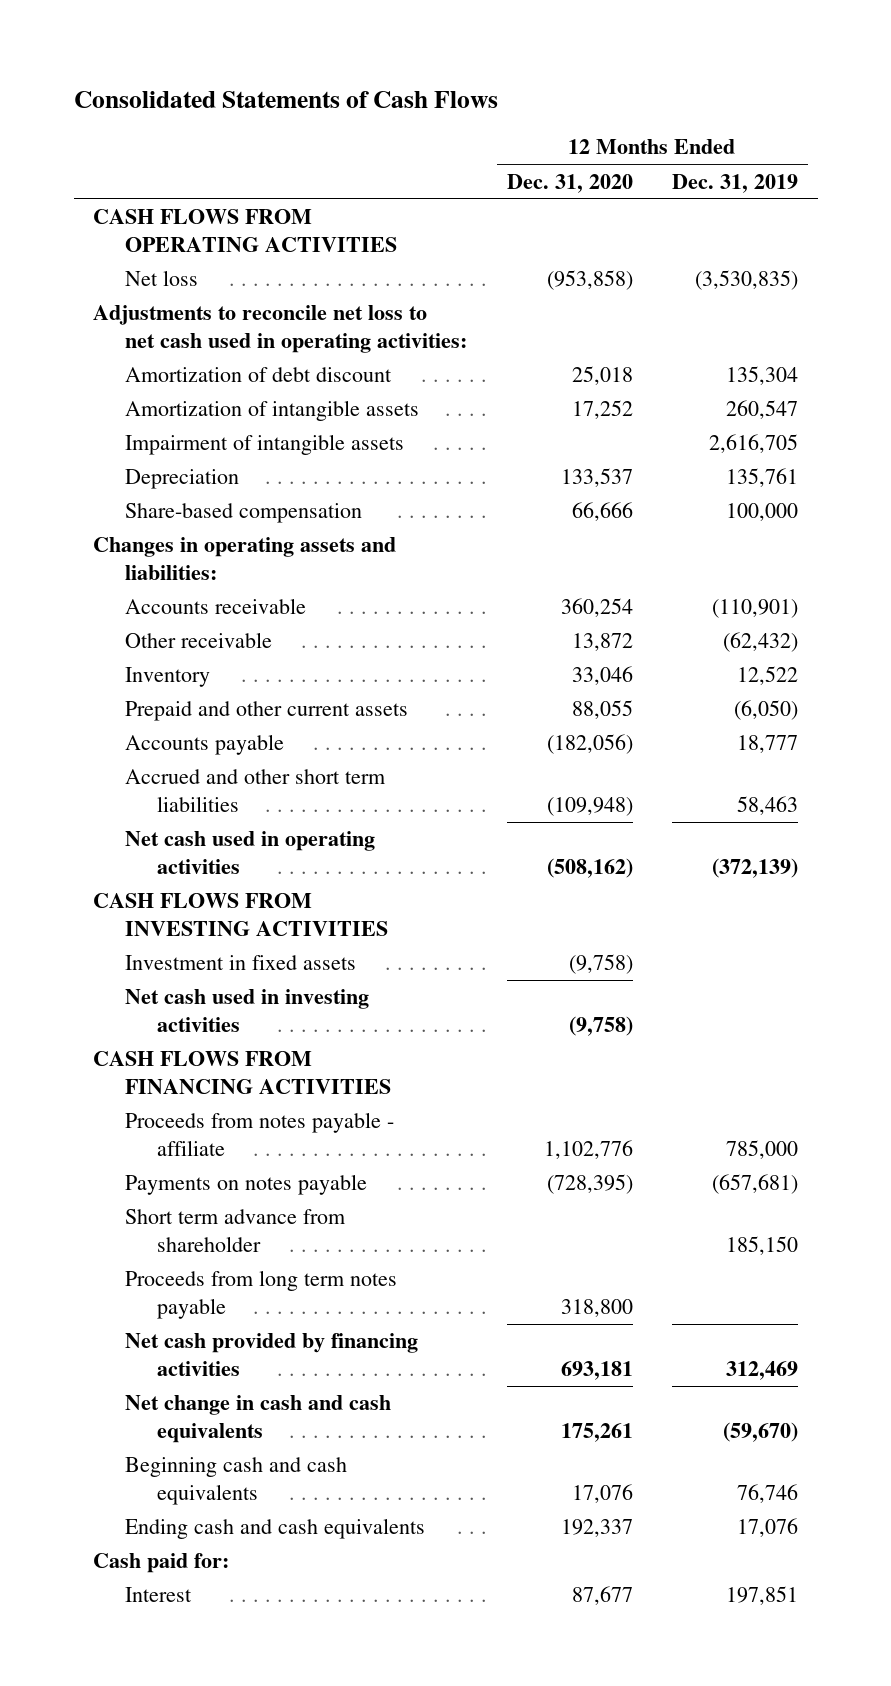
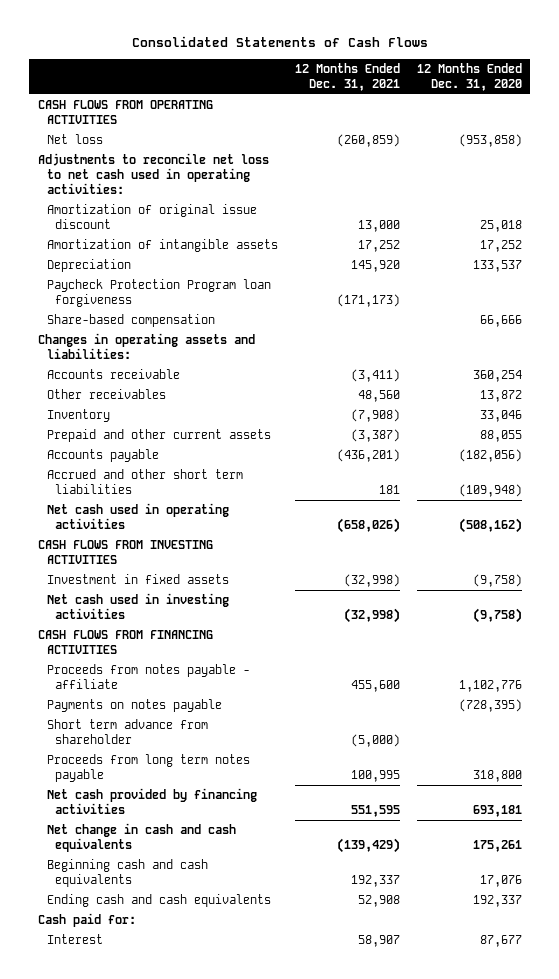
[671,173,798,193] Dec. 31, 2019 -> none
none -> [294,62,400,91] 12 Months Ended Dec. 31, 2021
[125,367,393,383] Amortization of debt discount -> [46,204,257,230] Amortization of original issue discount
[125,434,405,456] Impairment of intangible assets -> none
none -> [46,279,271,308] Paycheck Protection Program loan forgiveness
[125,632,273,649] Other receivable -> [46,389,166,400] Other receivables

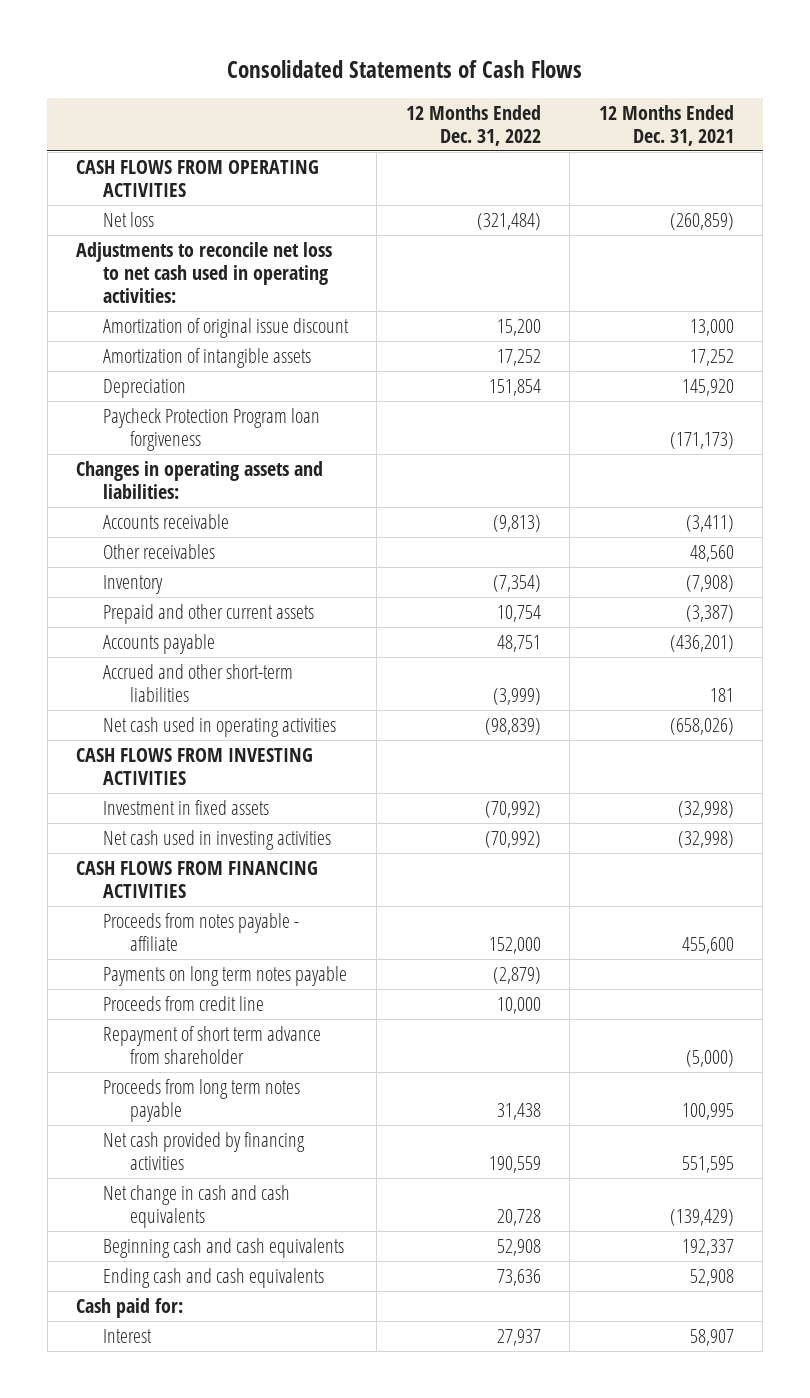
[416,62,522,91] 12 Months Ended Dec. 31, 2020 -> none
none -> [405,104,541,146] 12 Months Ended Dec. 31, 2022
[46,314,215,328] Share-based compensation -> none
[46,469,243,495] Accrued and other short term liabilities -> [102,664,293,702] Accrued and other short-term liabilities
[46,699,222,713] Payments on notes payable -> [102,966,347,987] Payments on long term notes payable
none -> [102,996,264,1012] Proceeds from credit line
[46,719,208,745] Short term advance from shareholder -> [102,1026,321,1064] Repayment of short term advance from shareholder

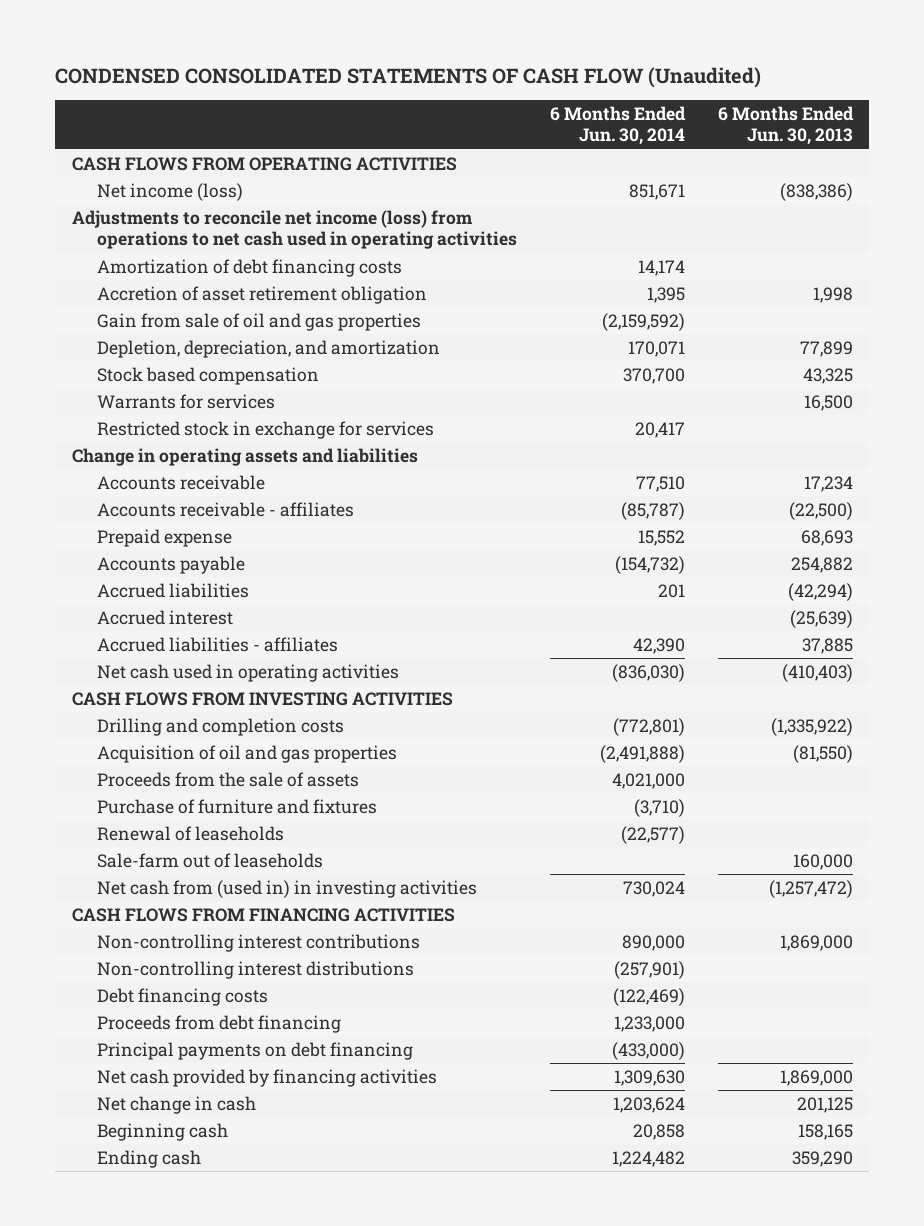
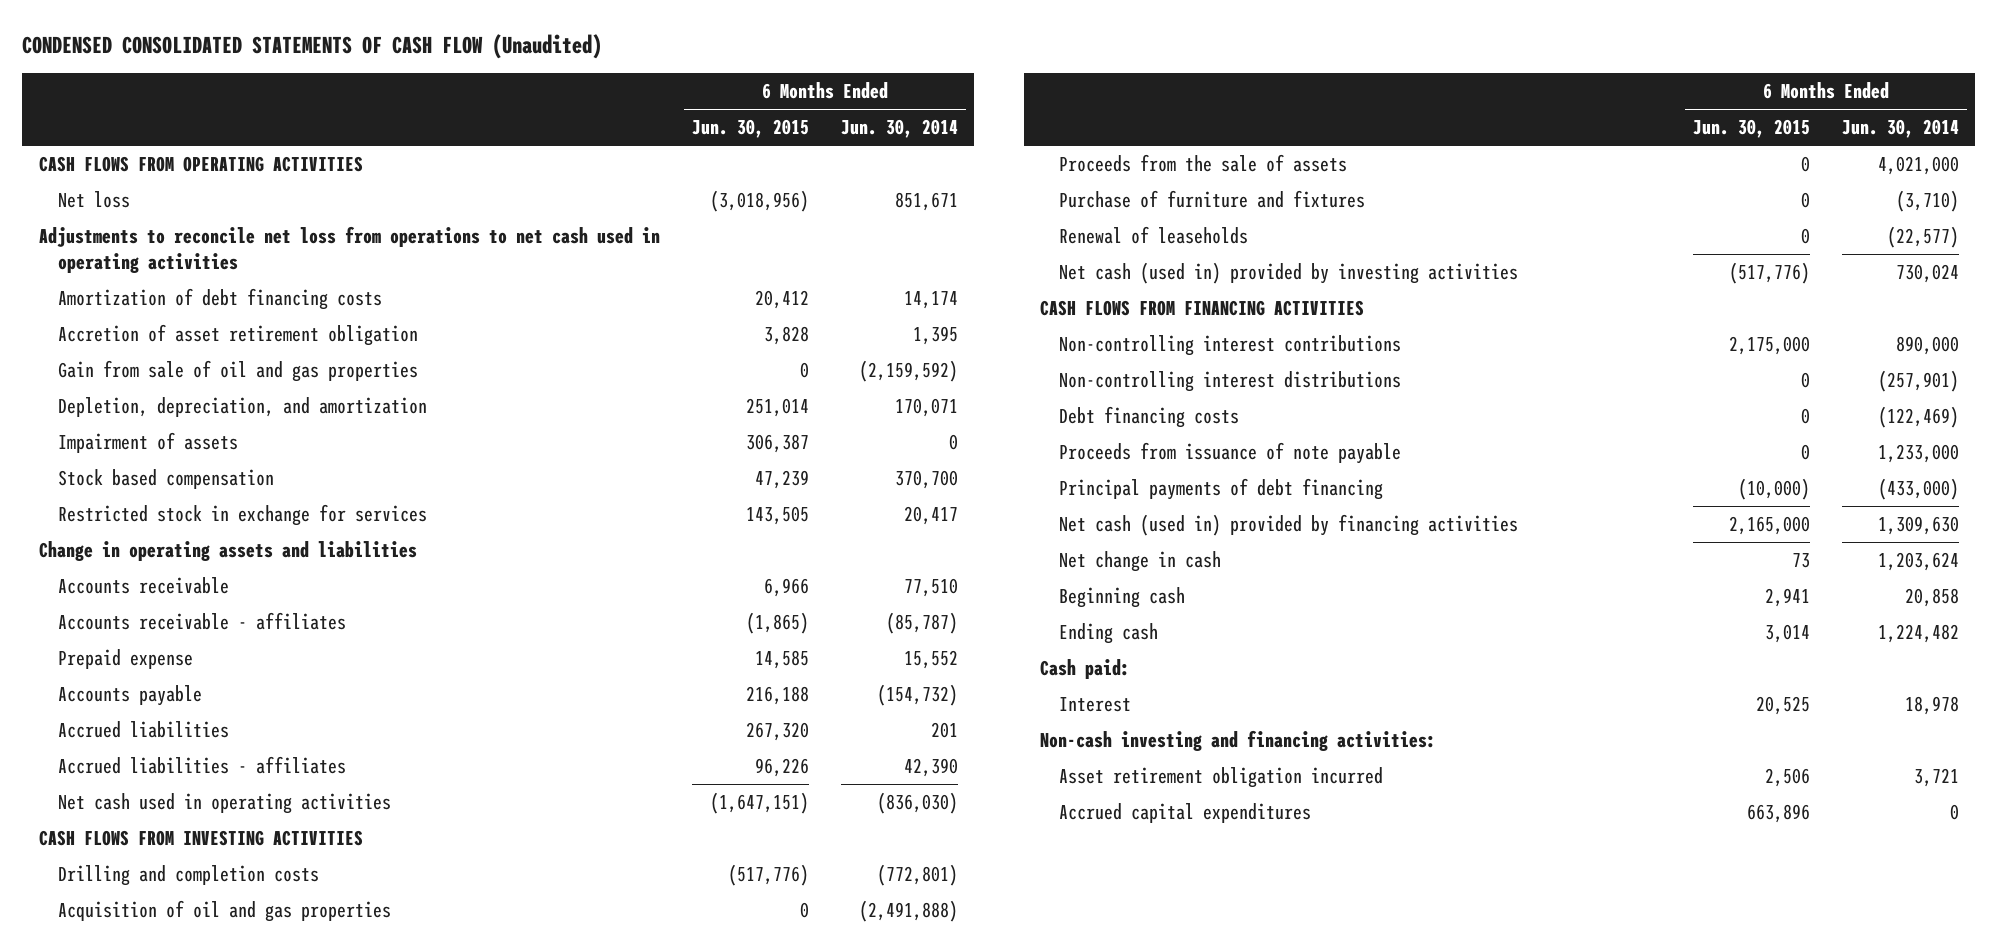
[717,106,854,146] 6 Months Ended Jun. 30, 2013 -> none
none -> [691,119,809,139] Jun. 30, 2015
[97,183,244,202] Net income (loss) -> [57,190,130,208] Net loss
[71,210,518,250] Adjustments to reconcile net income (loss) from operations to net cash used in operating activities -> [38,225,660,273] Adjustments to reconcile net loss from operations to net cash used in operating activities
none -> [57,431,238,453] Impairment of assets
[97,394,276,410] Warrants for services -> none
[97,610,234,626] Accrued interest -> none
[97,853,324,869] Sale-farm out of leaseholds -> none
[97,880,478,899] Net cash from (used in) in investing activities -> [1059,261,1519,284] Net cash (used in) provided by investing activities
[97,1015,342,1034] Proceeds from debt financing -> [1059,441,1402,464] Proceeds from issuance of note payable
[97,1042,414,1061] Principal payments on debt financing -> [1059,477,1384,500] Principal payments of debt financing
[97,1069,438,1088] Net cash provided by financing activities -> [1059,513,1519,536] Net cash (used in) provided by financing activities
none -> [1039,658,1130,679] Cash paid:
none -> [1059,696,1132,712] Interest
none -> [1039,729,1436,751] Non-cash investing and financing activities:
none -> [1059,766,1384,788] Asset retirement obligation incurred
none -> [1059,802,1312,823] Accrued capital expenditures

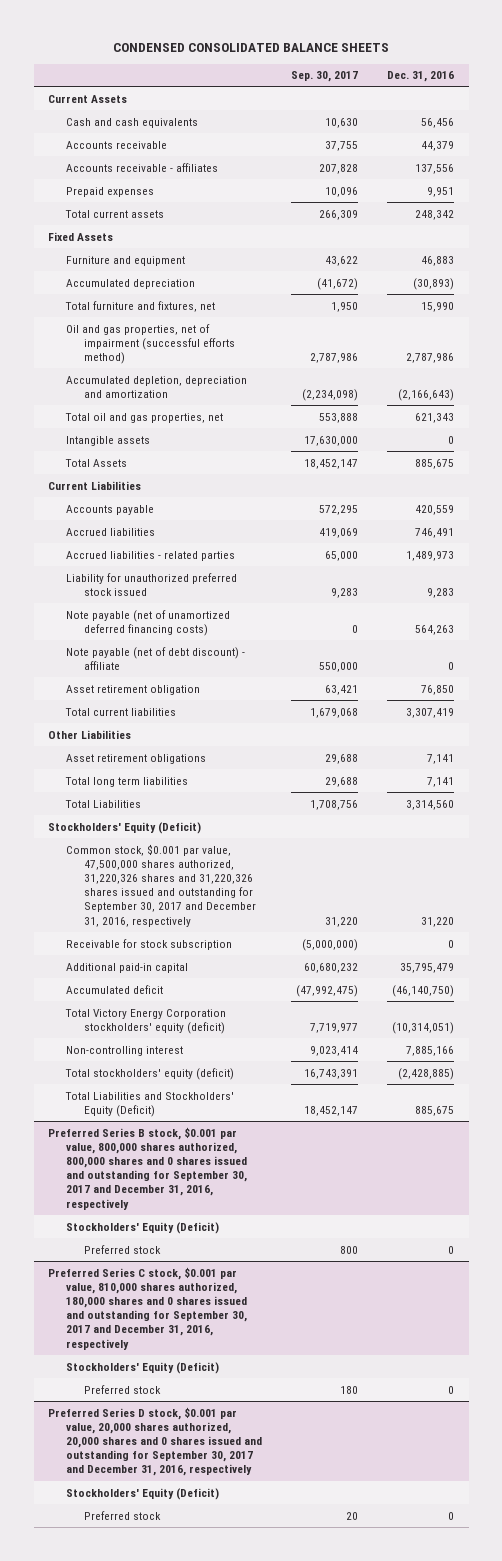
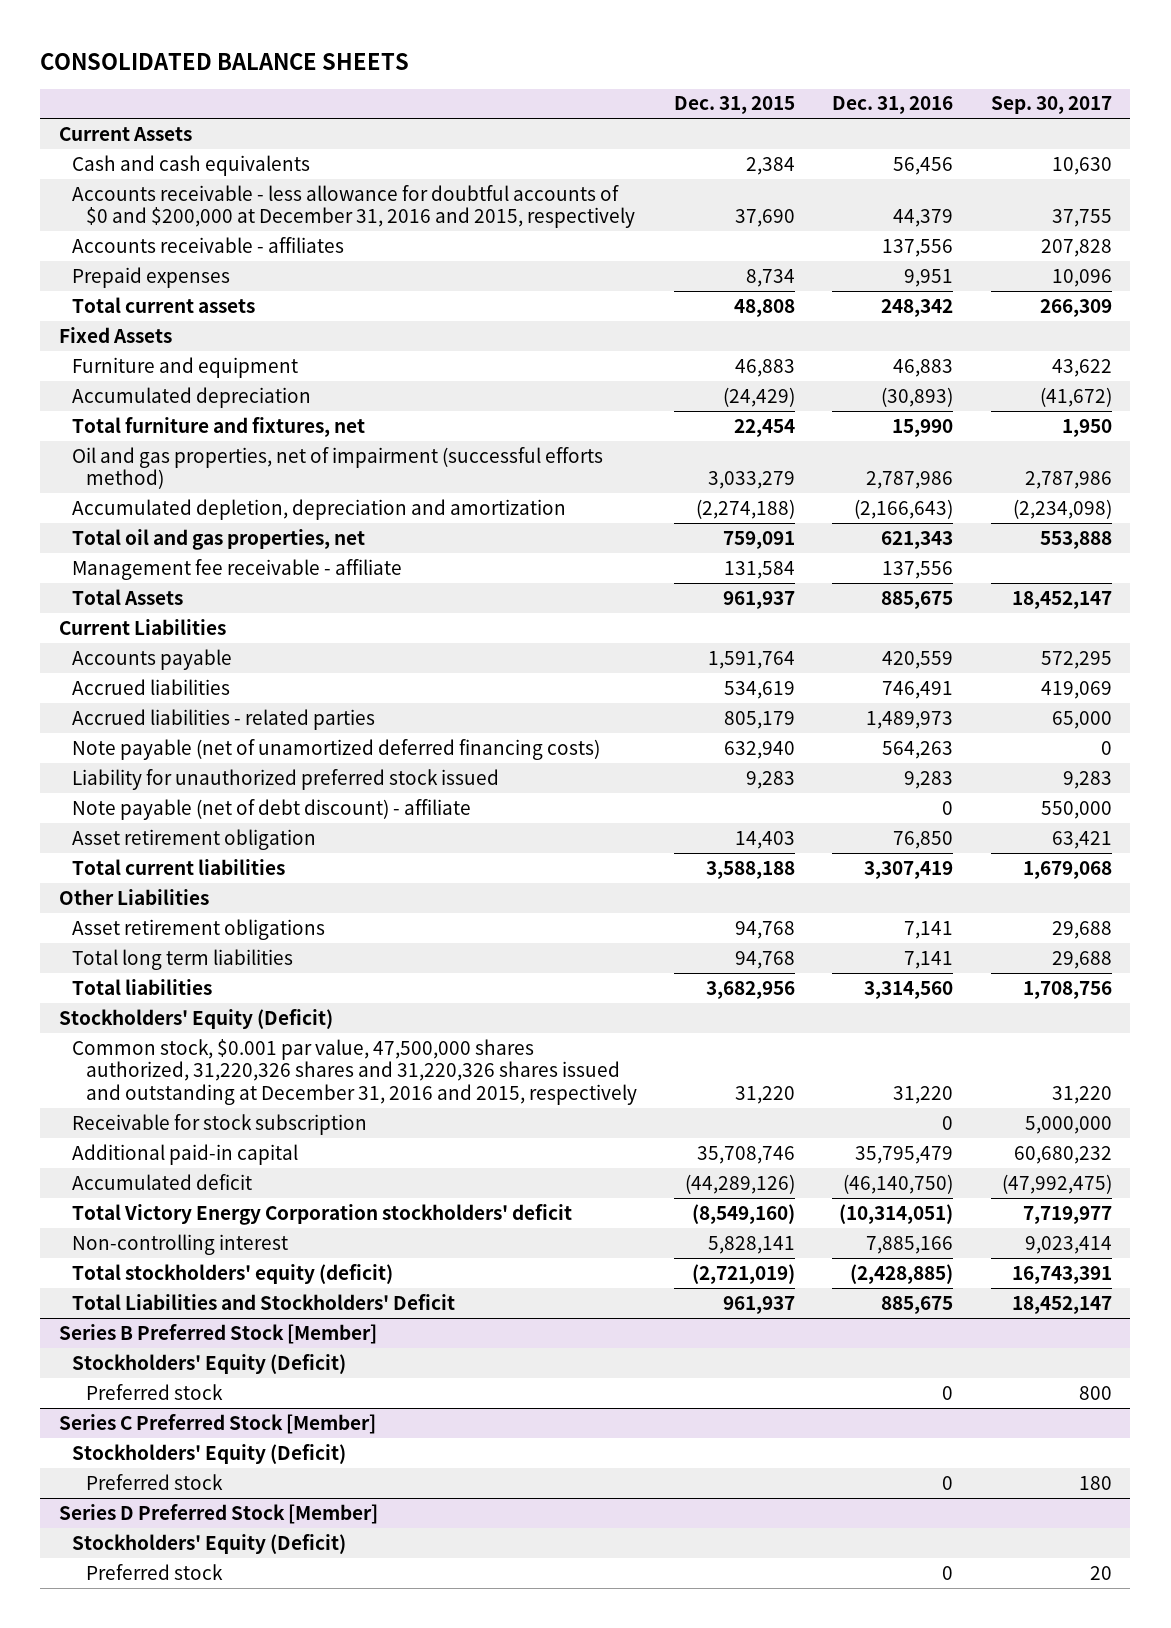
[113,42,390,52] CONDENSED CONSOLIDATED BALANCE SHEETS -> [40,52,410,70] CONSOLIDATED BALANCE SHEETS
none -> [674,96,796,115] Dec. 31, 2015
[66,140,168,149] Accounts receivable -> [72,184,635,229] Accounts receivable - less allowance for doubtful accounts of $0 and $200,000 at December 31, 2016 and 2015, respectively
[66,435,151,446] Intangible assets -> none
none -> [72,558,403,580] Management fee receivable - affiliate
[66,572,238,596] Liability for unauthorized preferred stock issued -> [72,768,500,790] Liability for unauthorized preferred stock issued
[65,799,142,808] Total Liabilities -> [72,978,213,995] Total liabilities
[66,843,257,927] Common stock, $0.001 par value, 47,500,000 shares authorized, 31,220,326 shares and 31,220,326 shares issued and outstanding for September 30, 2017 and December 31, 2016, respectively -> [72,1038,637,1106] Common stock, $0.001 par value, 47,500,000 shares authorized, 31,220,326 shares and 31,220,326 shares issued and outstanding at December 31, 2016 and 2015, respectively
[302,938,359,951] (5,000,000) -> [1024,1115,1112,1134] 5,000,000
[65,1008,227,1034] Total Victory Energy Corporation stockholders' equity (deficit) -> [72,1203,573,1225] Total Victory Energy Corporation stockholders' deficit
[65,1091,235,1117] Total Liabilities and Stockholders' Equity (Deficit) -> [72,1293,456,1310] Total Liabilities and Stockholders' Deficit
[48,1126,248,1210] Preferred Series B stock, $0.001 par value, 800,000 shares authorized, 800,000 shares and 0 shares issued and outstanding for September 30, 2017 and December 31, 2016, respectively -> [58,1323,377,1344] Series B Preferred Stock [Member]
[48,1266,248,1350] Preferred Series C stock, $0.001 par value, 810,000 shares authorized, 180,000 shares and 0 shares issued and outstanding for September 30, 2017 and December 31, 2016, respectively -> [58,1413,376,1434] Series C Preferred Stock [Member]
[48,1406,263,1477] Preferred Series D stock, $0.001 par value, 20,000 shares authorized, 20,000 shares and 0 shares issued and outstanding for September 30, 2017 and December 31, 2016, respectively -> [58,1503,378,1524] Series D Preferred Stock [Member]

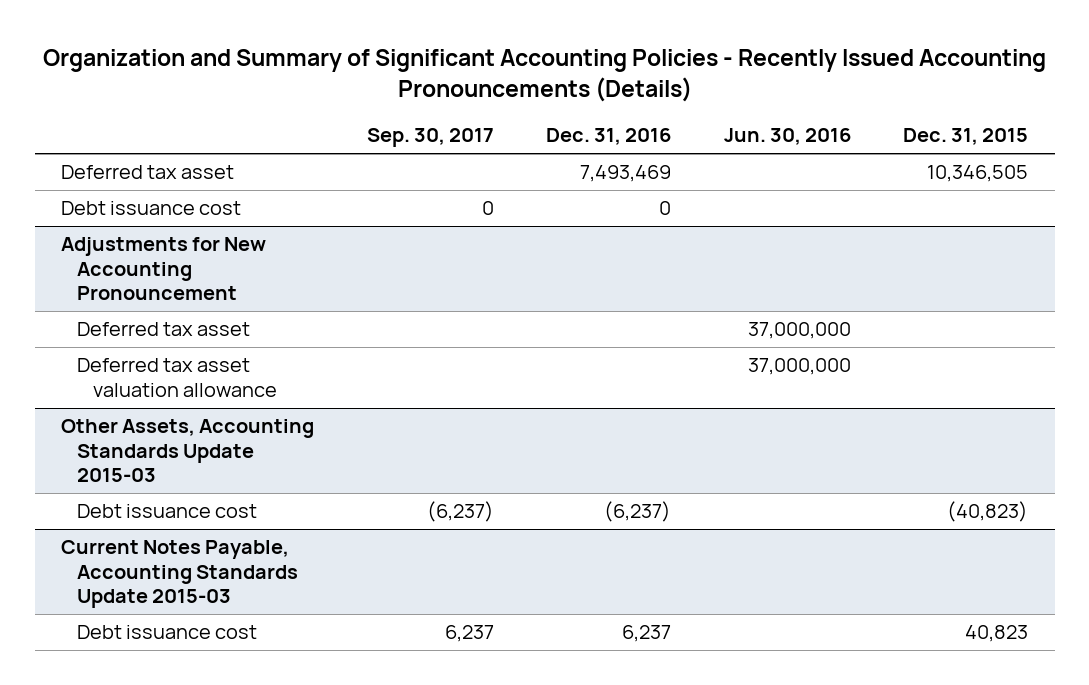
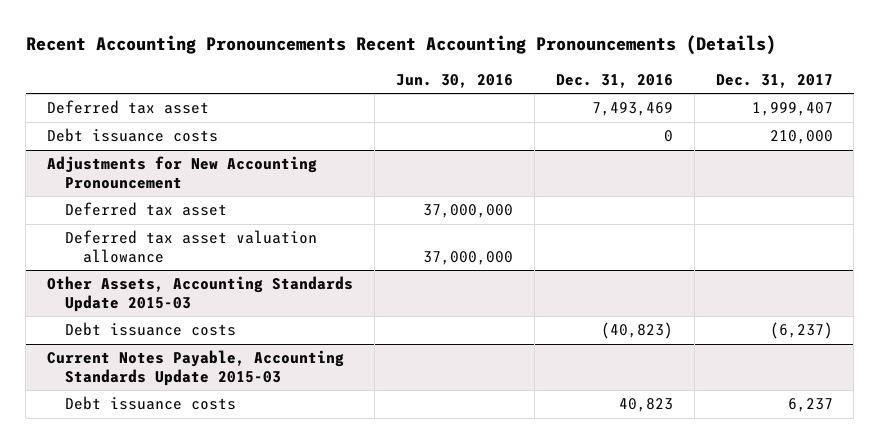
[42,48,1046,103] Organization and Summary of Significant Accounting Policies - Recently Issued Accounting Pronouncements (Details) -> [25,34,776,55] Recent Accounting Pronouncements Recent Accounting Pronouncements (Details)
[366,128,494,148] Sep. 30, 2017 -> none
[903,128,1029,146] Dec. 31, 2015 -> none
none -> [715,73,833,88] Dec. 31, 2017
[61,201,242,216] Debt issuance cost -> [47,128,219,143] Debt issuance costs
[77,504,258,519] Debt issuance cost -> [64,322,236,337] Debt issuance costs
[604,501,672,523] (6,237) -> [600,322,673,340] (40,823)
[77,625,258,640] Debt issuance cost -> [64,396,236,411] Debt issuance costs
[622,625,672,643] 6,237 -> [618,398,673,413] 40,823

